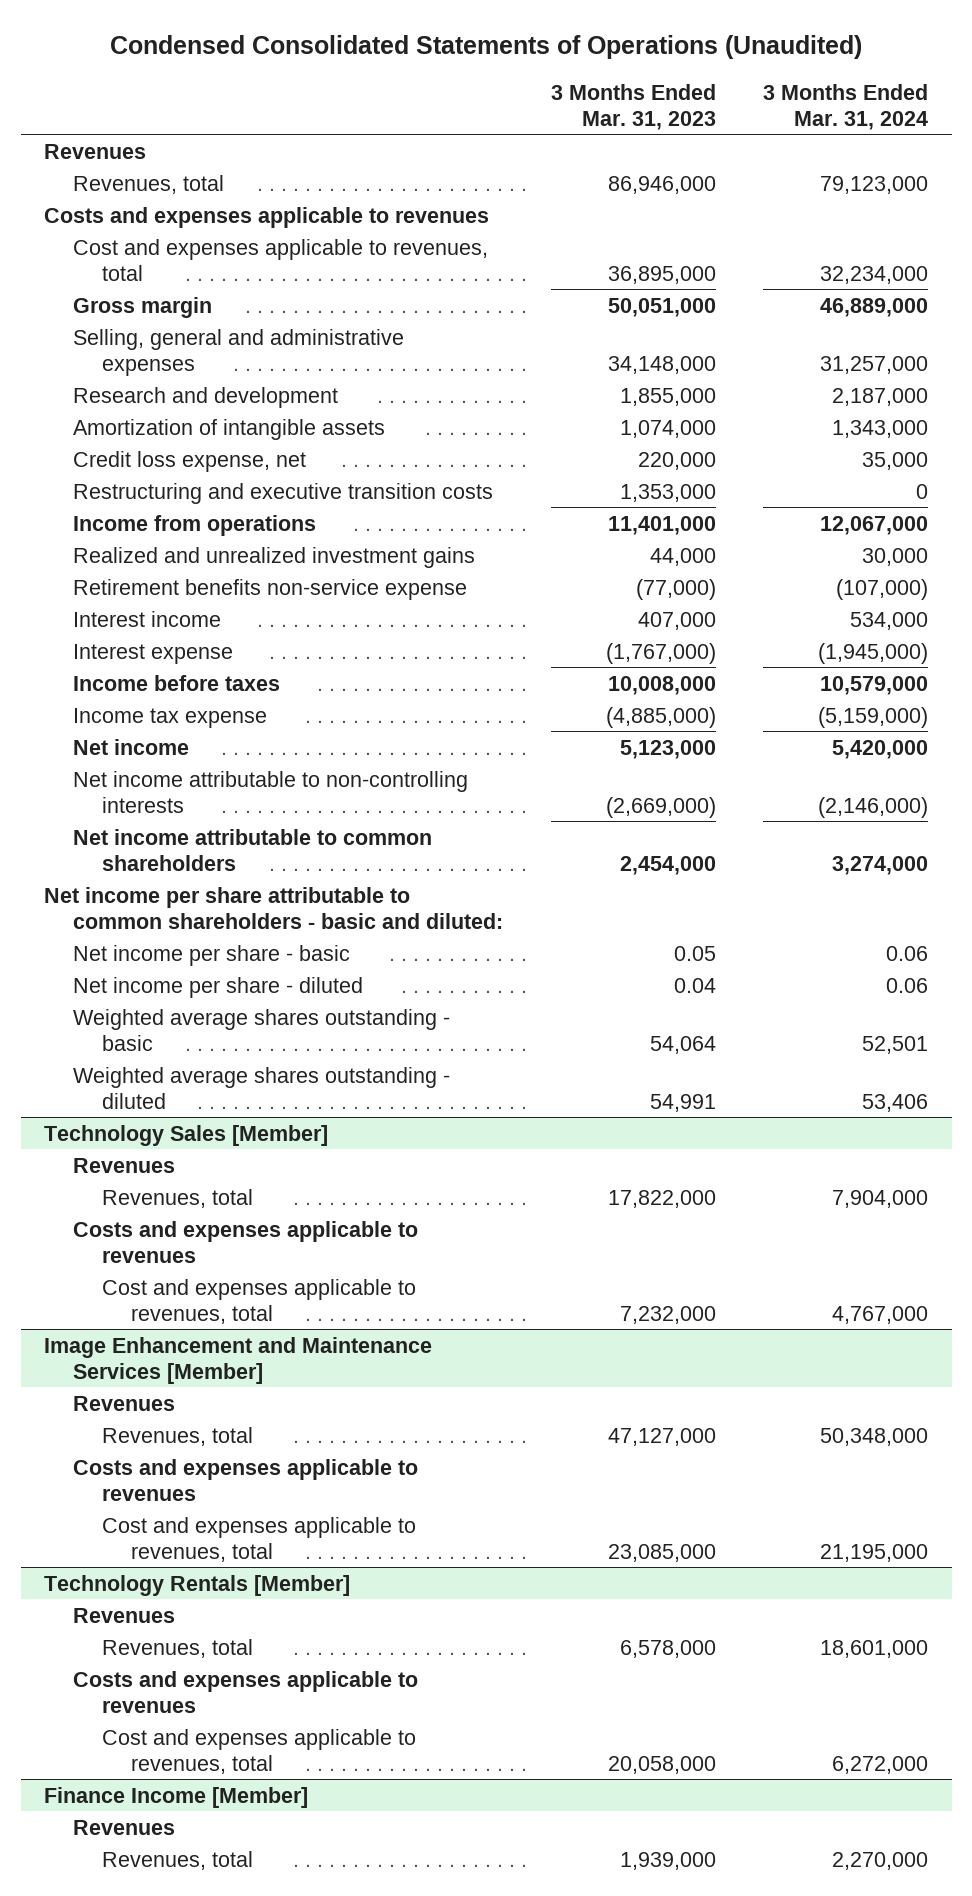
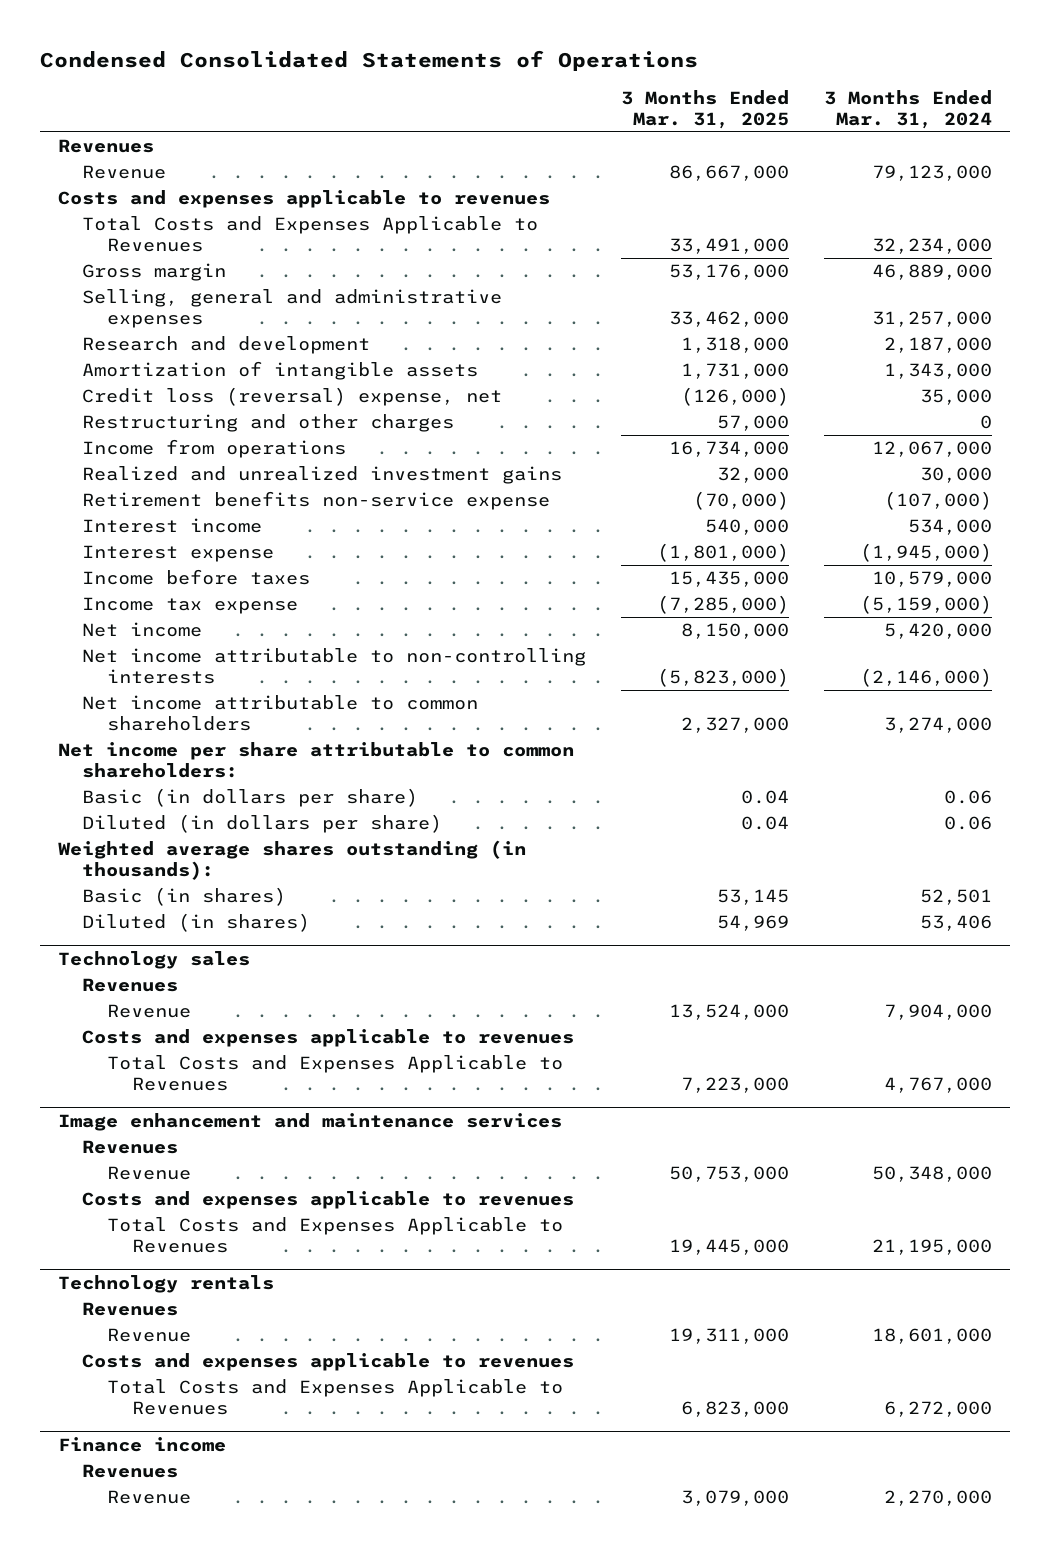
[110,35,863,60] Condensed Consolidated Statements of Operations (Unaudited) -> [40,50,699,72] Condensed Consolidated Statements of Operations
[550,83,716,130] 3 Months Ended Mar. 31, 2023 -> none
none -> [621,89,790,129] 3 Months Ended Mar. 31, 2025
[73,174,225,194] Revenues, total -> [82,165,167,180] Revenue
[73,238,489,281] Cost and expenses applicable to revenues, total -> [82,216,539,253] Total Costs and Expenses Applicable to Revenues
[73,450,307,472] Credit loss expense, net -> [82,387,503,407] Credit loss (reversal) expense, net
[73,482,494,504] Restructuring and executive transition costs -> [82,414,455,433] Restructuring and other charges
[44,886,504,929] Net income per share attributable to common shareholders - basic and diluted: -> [57,742,574,779] Net income per share attributable to common shareholders:
[73,944,351,966] Net income per share - basic -> [82,788,419,808] Basic (in dollars per share)
[73,976,364,998] Net income per share - diluted -> [82,814,443,834] Diluted (in dollars per share)
none -> [57,840,526,881] Weighted average shares outstanding (in thousands):
[73,1008,451,1051] Weighted average shares outstanding - basic -> [82,887,287,907] Basic (in shares)
[73,1066,451,1109] Weighted average shares outstanding - diluted -> [82,913,311,933] Diluted (in shares)
[44,1124,329,1146] Technology Sales [Member] -> [57,950,250,969] Technology sales
[102,1188,254,1208] Revenues, total -> [106,1004,191,1019] Revenue
[102,1278,417,1324] Cost and expenses applicable to revenues, total -> [106,1055,563,1092] Total Costs and Expenses Applicable to Revenues
[44,1336,433,1384] Image Enhancement and Maintenance Services [Member] -> [57,1112,562,1131] Image enhancement and maintenance services
[102,1426,254,1446] Revenues, total -> [106,1166,191,1181] Revenue
[102,1516,417,1562] Cost and expenses applicable to revenues, total -> [106,1217,563,1254] Total Costs and Expenses Applicable to Revenues
[44,1574,351,1596] Technology Rentals [Member] -> [57,1274,274,1293] Technology rentals
[102,1638,254,1658] Revenues, total -> [106,1328,191,1343] Revenue
[102,1728,417,1774] Cost and expenses applicable to revenues, total -> [106,1379,563,1416] Total Costs and Expenses Applicable to Revenues
[44,1786,309,1808] Finance Income [Member] -> [57,1436,226,1452] Finance income
[102,1850,254,1870] Revenues, total -> [106,1490,191,1505] Revenue

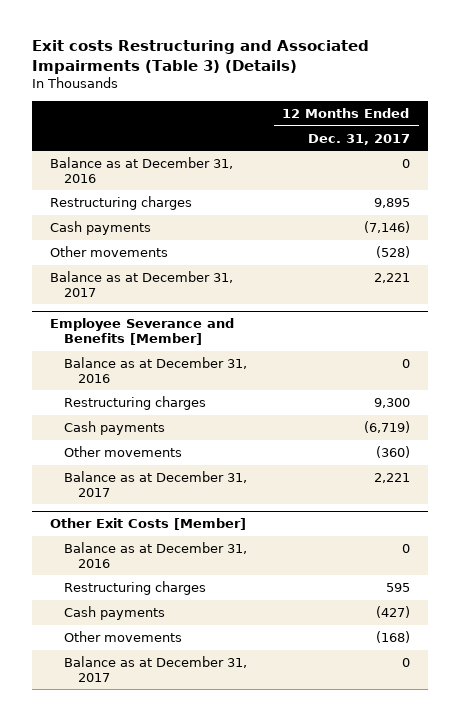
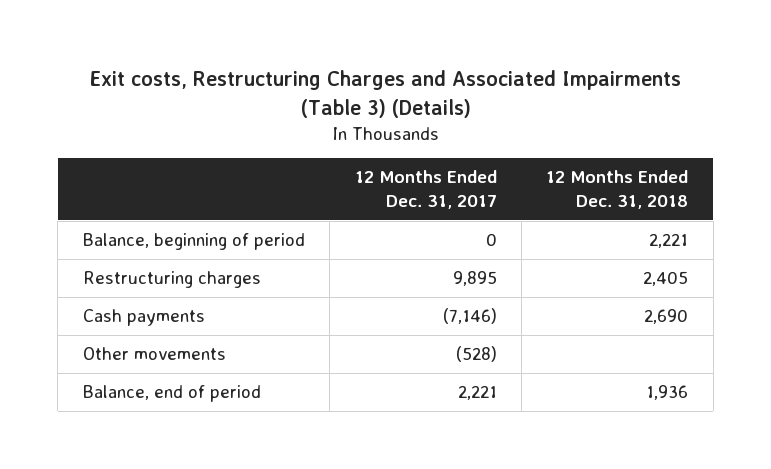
[31,40,369,74] Exit costs Restructuring and Associated Impairments (Table 3) (Details) -> [89,70,681,118] Exit costs, Restructuring Charges and Associated Impairments (Table 3) (Details)
none -> [546,170,689,210] 12 Months Ended Dec. 31, 2018
[49,156,233,183] Balance as at December 31, 2016 -> [82,233,305,251] Balance, beginning of period
[49,318,234,346] Employee Severance and Benefits [Member] -> none
[63,356,247,383] Balance as at December 31, 2016 -> none
[63,395,206,410] Restructuring charges -> none
[63,420,165,435] Cash payments -> none
[63,445,182,457] Other movements -> none
[63,470,247,497] Balance as at December 31, 2017 -> none
[49,518,246,531] Other Exit Costs [Member] -> none
[63,541,247,568] Balance as at December 31, 2016 -> none
[63,580,206,595] Restructuring charges -> none
[63,605,165,620] Cash payments -> none
[63,630,182,642] Other movements -> none
[63,655,247,682] Balance as at December 31, 2017 -> none
[49,270,233,297] Balance as at December 31, 2017 -> [82,385,261,403] Balance, end of period

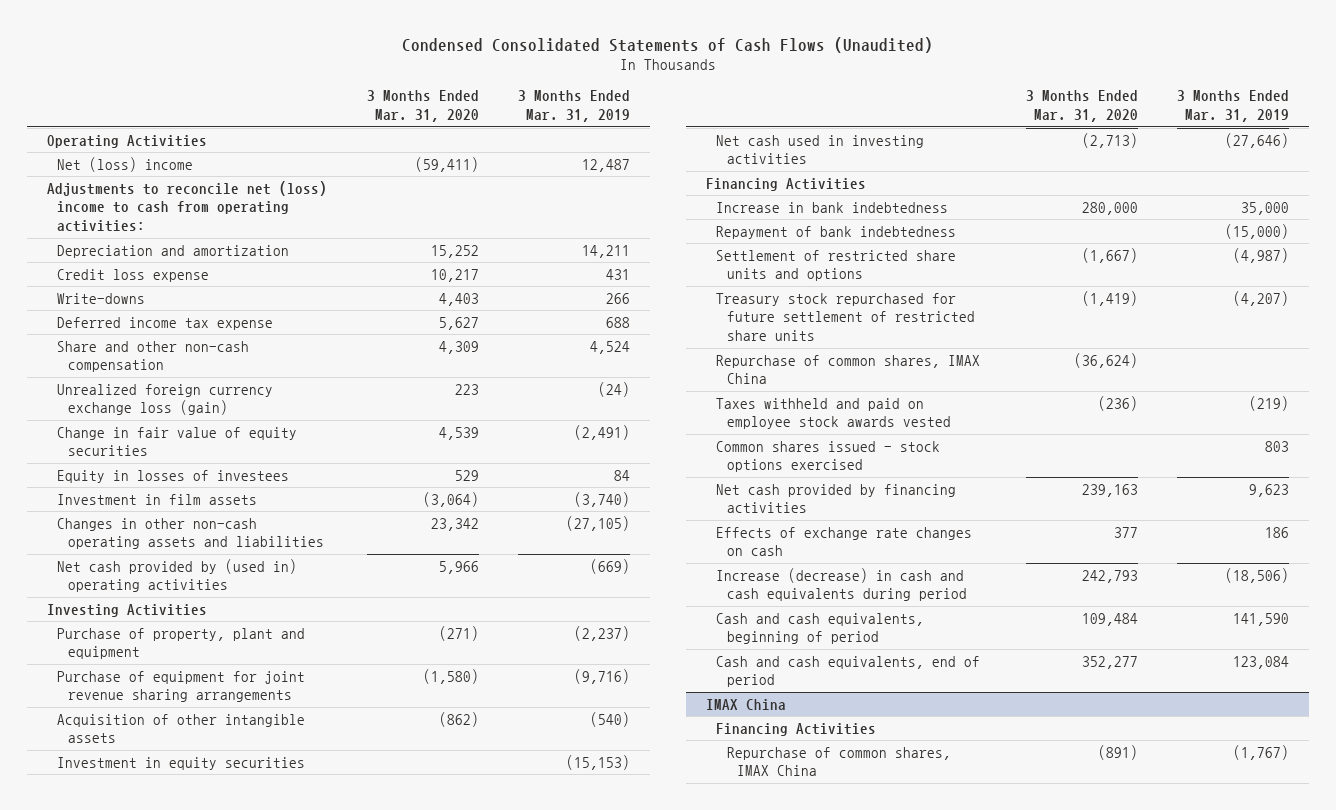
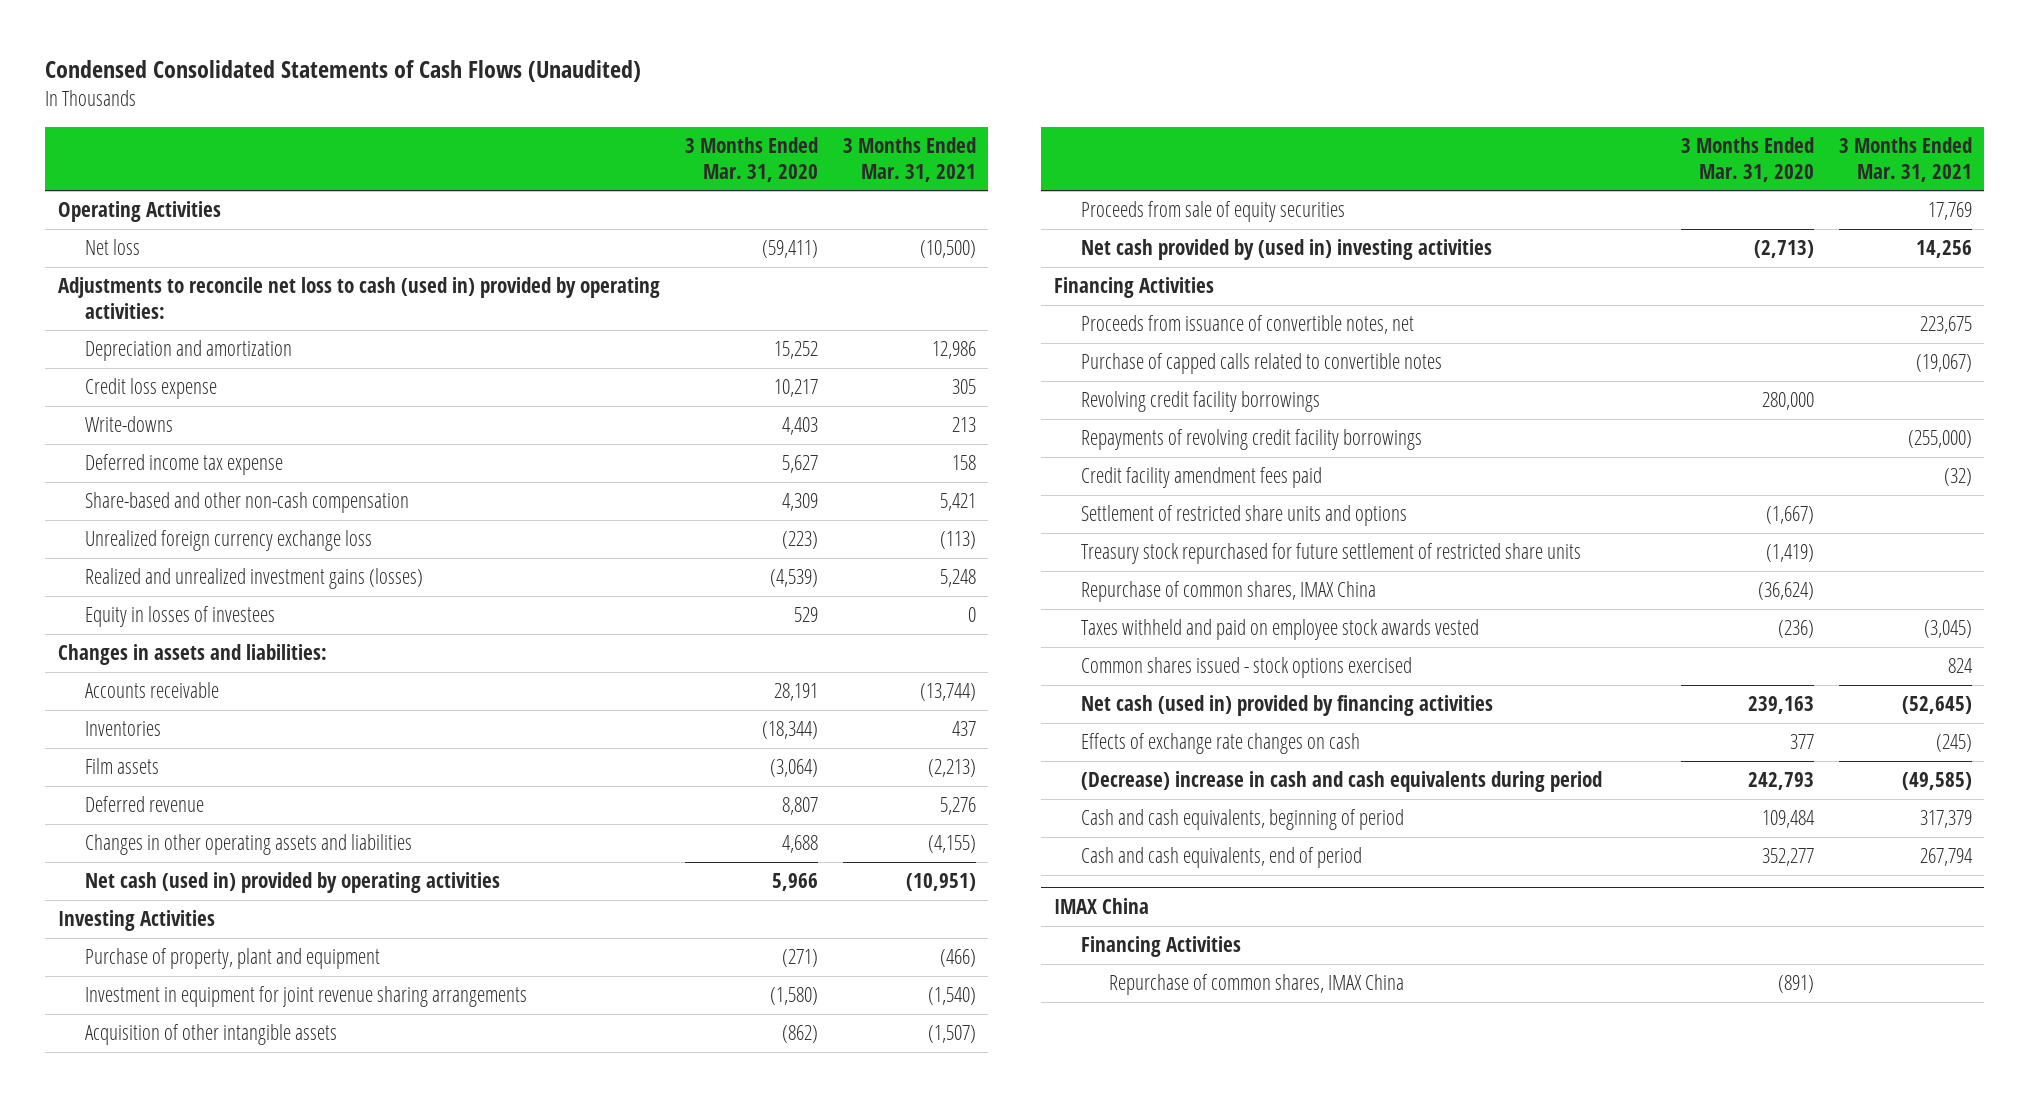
[518,90,631,122] 3 Months Ended Mar. 31, 2019 -> none
none -> [842,137,976,182] 3 Months Ended Mar. 31, 2021
[57,156,194,172] Net (loss) income -> [85,239,141,256] Net loss
[47,180,328,233] Adjustments to reconcile net (loss) income to cash from operating activities: -> [57,277,660,320] Adjustments to reconcile net loss to cash (used in) provided by operating activities:
[57,426,298,457] Change in fair value of equity securities -> none
[57,340,250,373] Share and other non-cash compensation -> [85,492,410,514] Share-based and other non-cash compensation
[57,383,274,416] Unrealized foreign currency exchange loss (gain) -> [85,530,373,552] Unrealized foreign currency exchange loss
[454,383,479,395] 223 -> [781,531,818,550] (223)
none -> [85,568,424,590] Realized and unrealized investment gains (losses)
none -> [57,644,327,666] Changes in assets and liabilities:
none -> [85,682,220,699] Accounts receivable
none -> [85,721,162,737] Inventories
[57,493,258,505] Investment in film assets -> [85,758,160,775] Film assets
none -> [85,796,205,813] Deferred revenue
[57,517,324,550] Changes in other non-cash operating assets and liabilities -> [85,834,413,856] Changes in other operating assets and liabilities
[430,517,479,531] 23,342 -> [781,835,818,854] 4,688
[57,558,298,593] Net cash provided by (used in) operating activities -> [85,872,501,894] Net cash (used in) provided by operating activities
[57,670,306,703] Purchase of equipment for joint revenue sharing arrangements -> [85,986,528,1008] Investment in equipment for joint revenue sharing arrangements
[57,756,306,770] Investment in equity securities -> none
none -> [1081,201,1346,223] Proceeds from sale of equity securities
[716,134,925,165] Net cash used in investing activities -> [1081,239,1493,261] Net cash provided by (used in) investing activities
[716,201,949,213] Increase in bank indebtedness -> none
[716,225,957,239] Repayment of bank indebtedness -> none
none -> [1081,315,1415,335] Proceeds from issuance of convertible notes, net
none -> [1081,353,1443,375] Purchase of capped calls related to convertible notes
none -> [1081,391,1321,413] Revolving credit facility borrowings
none -> [1081,429,1423,451] Repayments of revolving credit facility borrowings
none -> [1081,467,1323,489] Credit facility amendment fees paid
[716,483,957,514] Net cash provided by financing activities -> [1081,695,1494,717] Net cash (used in) provided by financing activities
[716,567,967,602] Increase (decrease) in cash and cash equivalents during period -> [1081,771,1603,793] (Decrease) increase in cash and cash equivalents during period

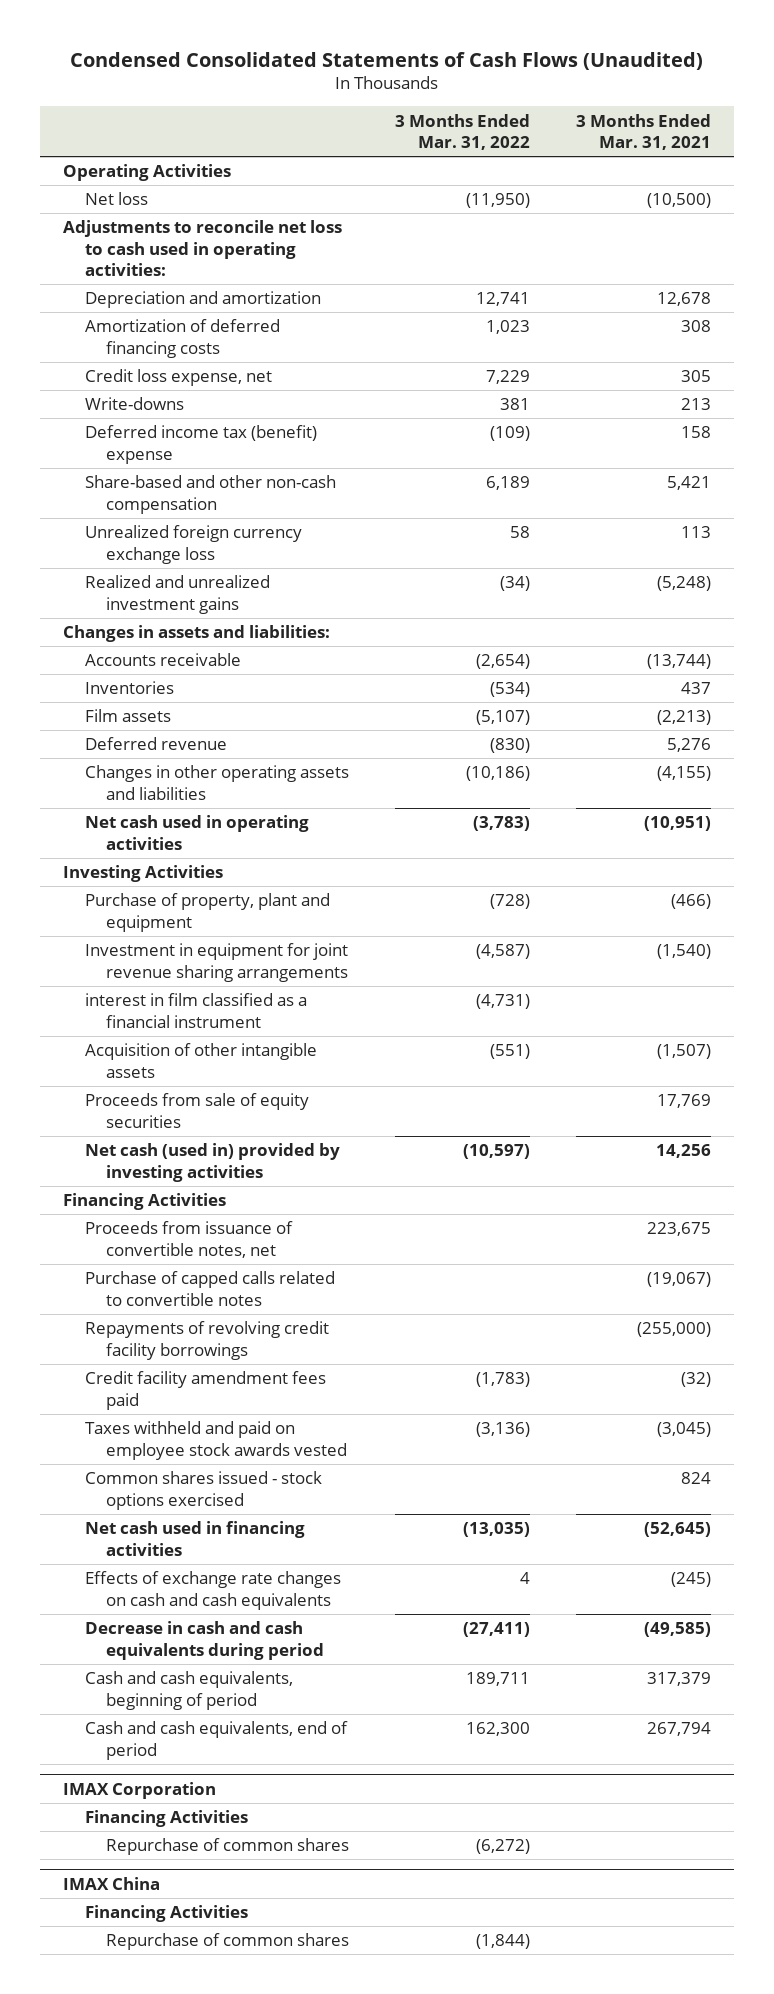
[684,137,818,182] 3 Months Ended Mar. 31, 2020 -> none
none -> [394,113,530,150] 3 Months Ended Mar. 31, 2022
[57,277,660,320] Adjustments to reconcile net loss to cash (used in) provided by operating activities: -> [63,220,343,276] Adjustments to reconcile net loss to cash used in operating activities:
[931,341,976,360] 12,986 -> [657,292,712,307] 12,678
none -> [84,319,280,358] Amortization of deferred financing costs
[85,378,218,400] Credit loss expense -> [84,369,272,387] Credit loss expense, net
[85,454,284,476] Deferred income tax expense -> [84,425,317,464] Deferred income tax (benefit) expense
[85,606,276,628] Equity in losses of investees -> none
[939,531,976,550] (113) -> [681,526,712,539] 113
[85,568,424,590] Realized and unrealized investment gains (losses) -> [84,575,270,614] Realized and unrealized investment gains
[939,569,976,588] 5,248 -> [657,576,712,592] (5,248)
[85,872,501,894] Net cash (used in) provided by operating activities -> [84,815,309,850] Net cash used in operating activities
none -> [84,993,307,1028] interest in film classified as a financial instrument
[1081,239,1493,261] Net cash provided by (used in) investing activities -> [84,1143,340,1182] Net cash (used in) provided by investing activities
[1081,391,1321,413] Revolving credit facility borrowings -> none
[1081,505,1408,527] Settlement of restricted share units and options -> none
[1081,543,1582,565] Treasury stock repurchased for future settlement of restricted share units -> none
[1081,581,1377,603] Repurchase of common shares, IMAX China -> none
[1081,695,1494,717] Net cash (used in) provided by financing activities -> [84,1521,305,1556] Net cash used in financing activities
[1081,733,1361,755] Effects of exchange rate changes on cash -> [84,1571,341,1610] Effects of exchange rate changes on cash and cash equivalents
[1081,771,1603,793] (Decrease) increase in cash and cash equivalents during period -> [84,1621,324,1660] Decrease in cash and cash equivalents during period
none -> [63,1781,217,1799] IMAX Corporation
none -> [84,1810,248,1828] Financing Activities
none -> [105,1838,349,1856] Repurchase of common shares
[1108,974,1404,996] Repurchase of common shares, IMAX China -> [105,1933,349,1951] Repurchase of common shares

